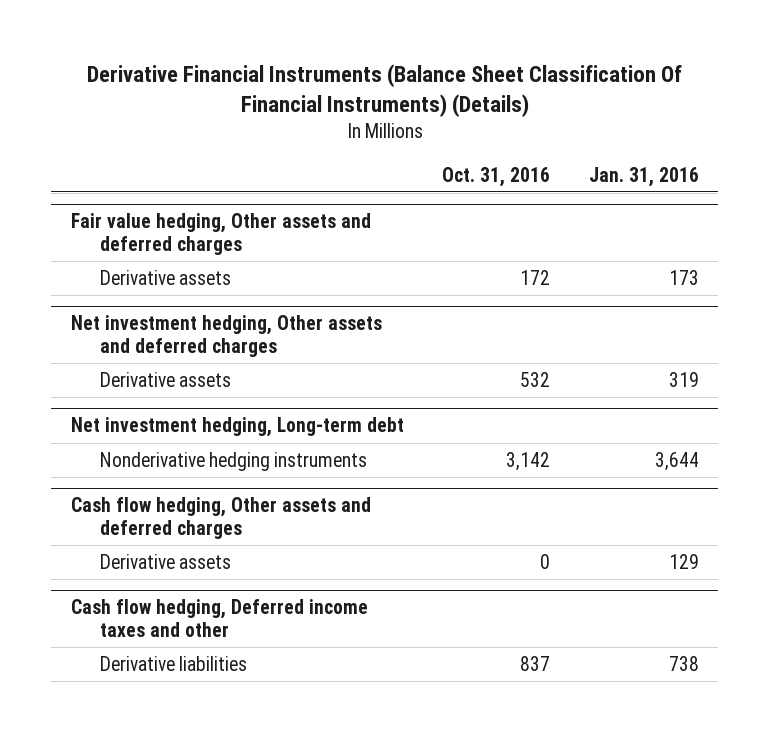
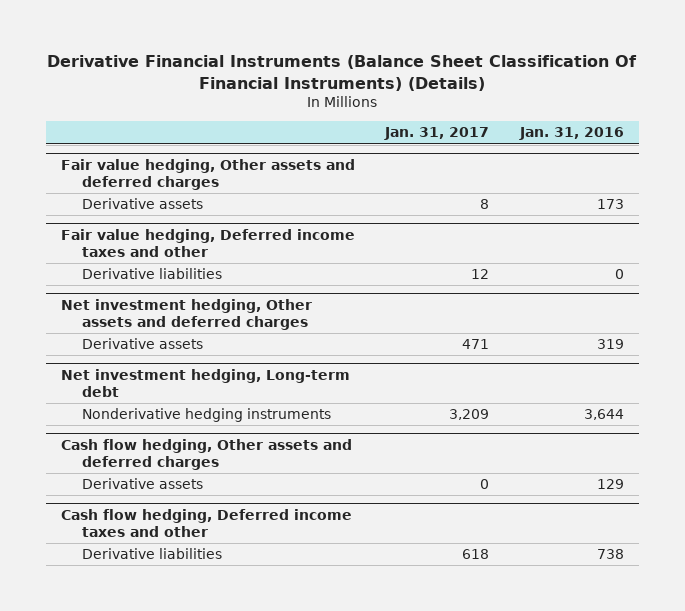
[442,166,551,187] Oct. 31, 2016 -> none
none -> [384,127,490,141] Jan. 31, 2017
none -> [61,228,356,258] Fair value hedging, Deferred income taxes and other
none -> [81,268,222,280] Derivative liabilities

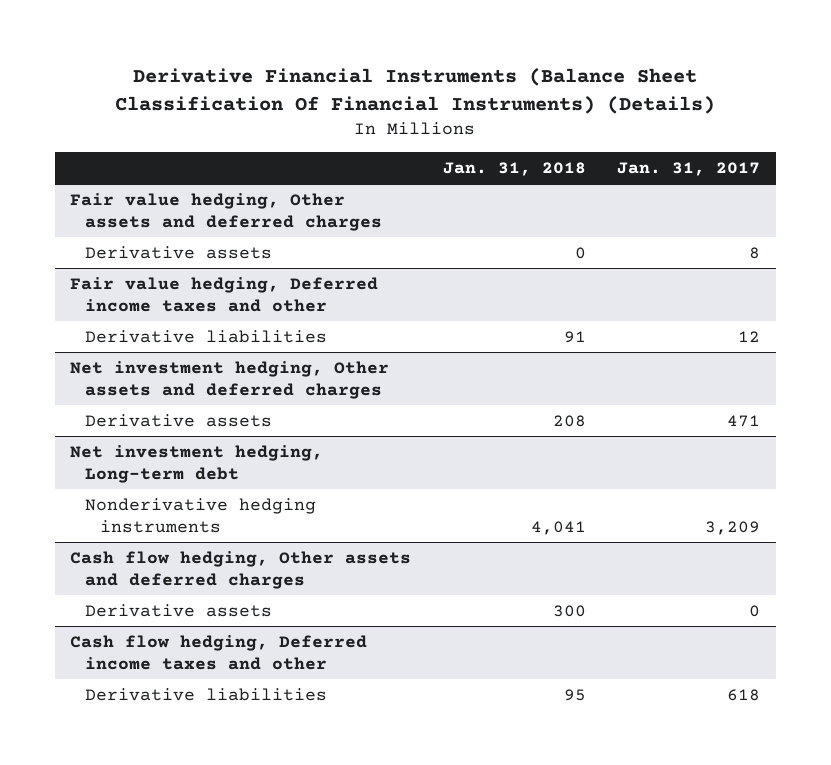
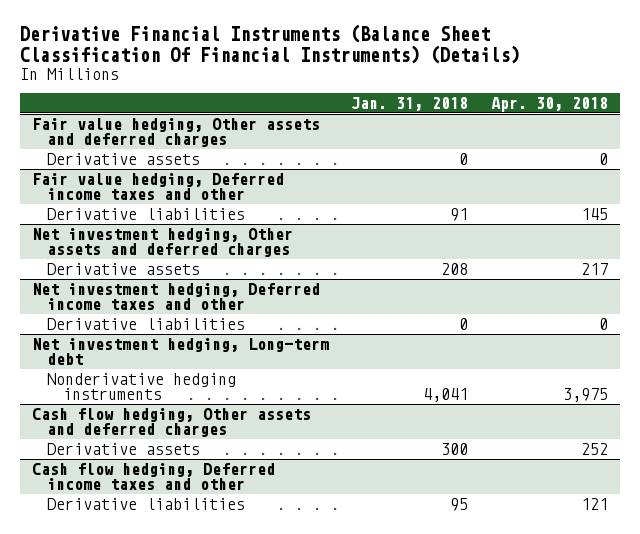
[617,161,761,176] Jan. 31, 2017 -> none
none -> [491,96,609,112] Apr. 30, 2018
none -> [31,282,320,311] Net investment hedging, Deferred income taxes and other
none -> [47,317,246,330] Derivative liabilities

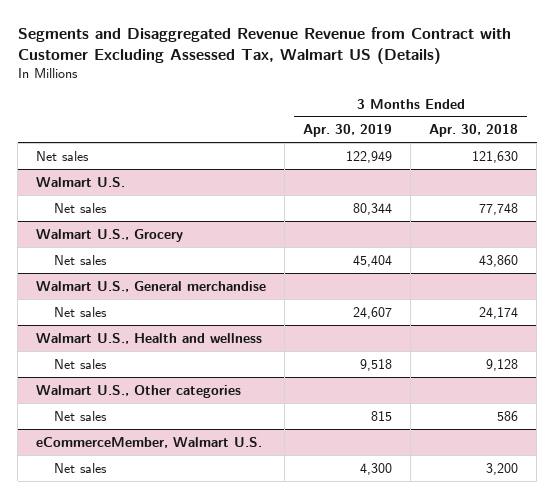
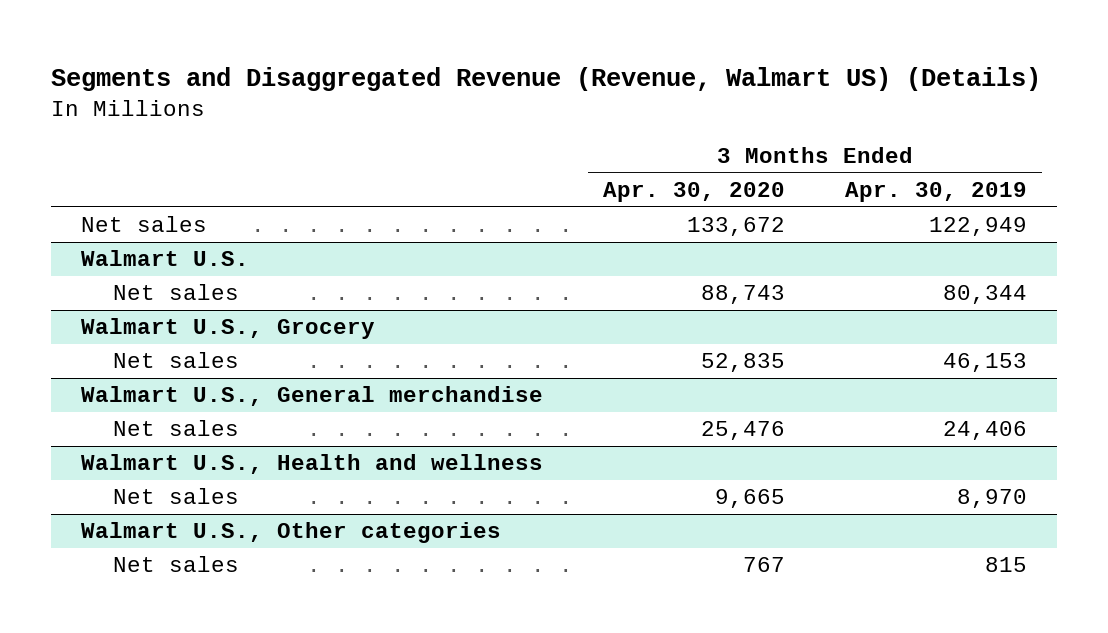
[17,26,511,64] Segments and Disaggregated Revenue Revenue from Contract with Customer Excluding Assessed Tax, Walmart US (Details) -> [51,67,1042,92] Segments and Disaggregated Revenue (Revenue, Walmart US) (Details)
[429,124,519,138] Apr. 30, 2018 -> none
none -> [603,182,786,203] Apr. 30, 2020
[353,254,393,267] 45,404 -> [943,353,1028,373] 46,153
[353,306,393,319] 24,607 -> [943,421,1028,441] 24,406
[360,358,393,371] 9,518 -> [957,489,1028,509] 8,970
[36,436,263,448] eCommerceMember, Walmart U.S. -> none
[53,462,107,473] Net sales -> none

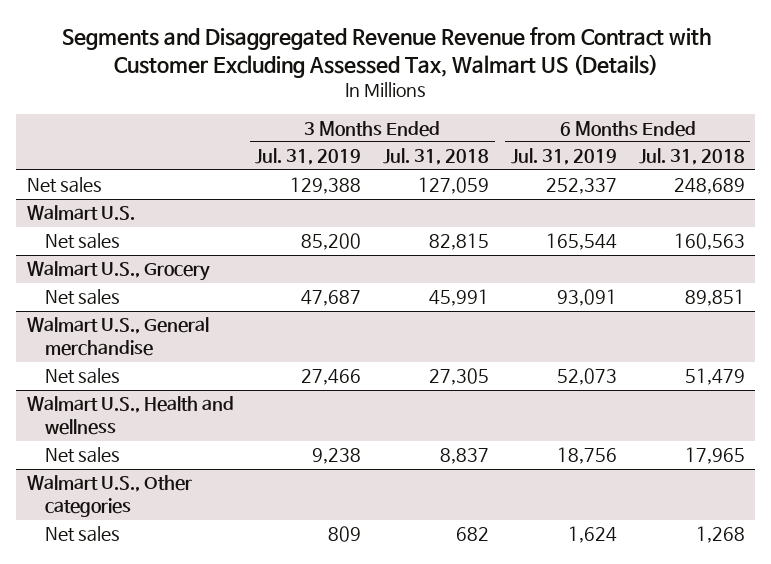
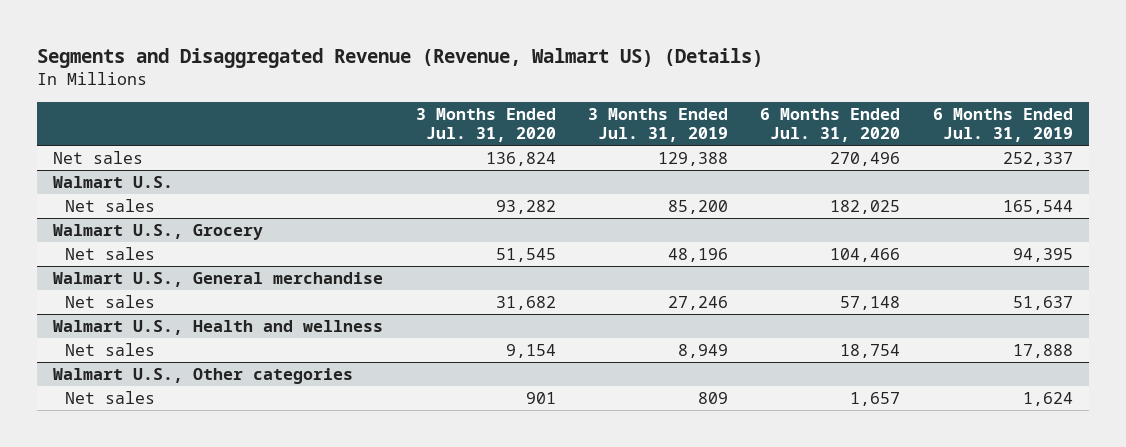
[61,26,711,78] Segments and Disaggregated Revenue Revenue from Contract with Customer Excluding Assessed Tax, Walmart US (Details) -> [36,47,763,68] Segments and Disaggregated Revenue (Revenue, Walmart US) (Details)
[383,148,490,166] Jul. 31, 2018 -> none
[638,148,745,166] Jul. 31, 2018 -> none
none -> [415,107,556,143] 3 Months Ended Jul. 31, 2020
none -> [760,107,901,143] 6 Months Ended Jul. 31, 2020
[301,290,362,307] 47,687 -> [667,247,728,262] 48,196
[556,289,617,307] 93,091 -> [1012,247,1073,262] 94,395
[301,369,362,386] 27,466 -> [667,295,728,310] 27,246
[556,368,617,386] 52,073 -> [1012,295,1073,310] 51,637
[312,448,362,465] 9,238 -> [677,343,728,358] 8,949
[556,447,617,465] 18,756 -> [1012,343,1073,358] 17,888

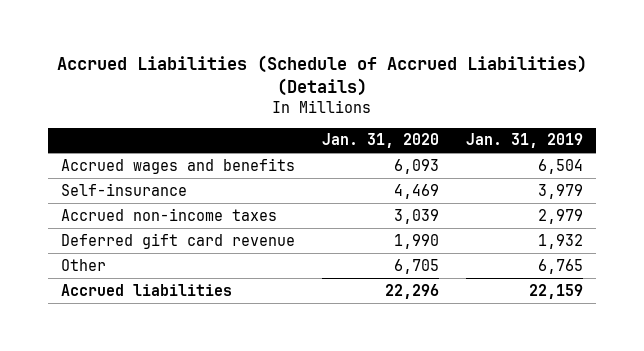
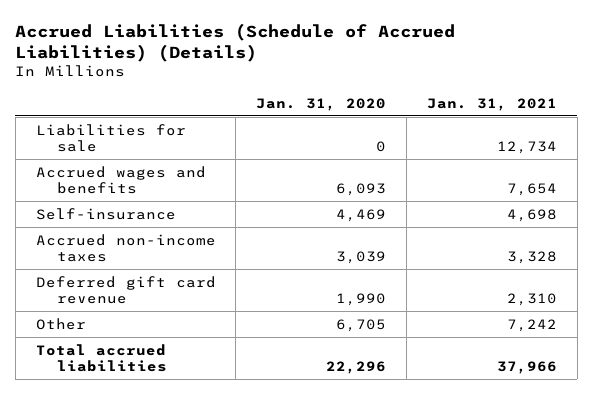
[465,133,583,149] Jan. 31, 2019 -> none
none -> [426,97,557,111] Jan. 31, 2021
none -> [35,123,186,152] Liabilities for sale
[61,283,233,296] Accrued liabilities -> [35,343,168,372] Total accrued liabilities

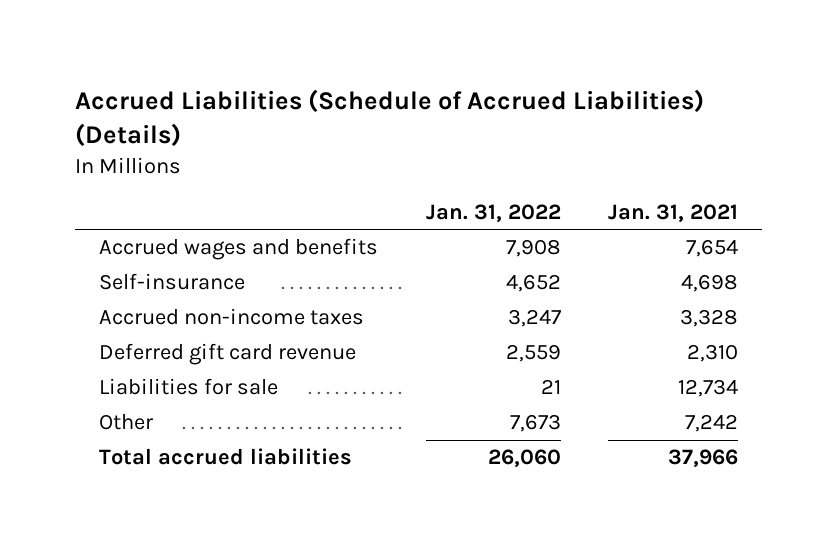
[256,97,387,111] Jan. 31, 2020 -> none
none -> [425,203,561,222] Jan. 31, 2022
[35,123,186,152] Liabilities for sale -> [98,378,278,396] Liabilities for sale

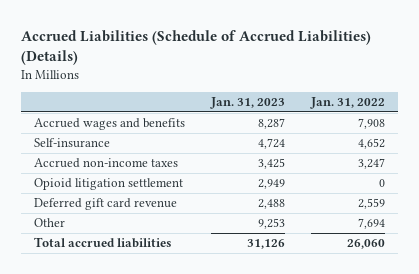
[608,203,739,222] Jan. 31, 2021 -> none
none -> [209,96,285,109] Jan. 31, 2023
none -> [33,178,183,191] Opioid litigation settlement
[98,378,278,396] Liabilities for sale -> none
[509,414,561,433] 7,673 -> [358,218,386,230] 7,694

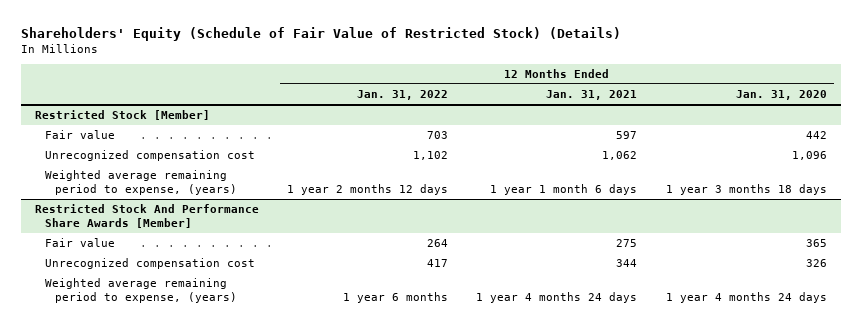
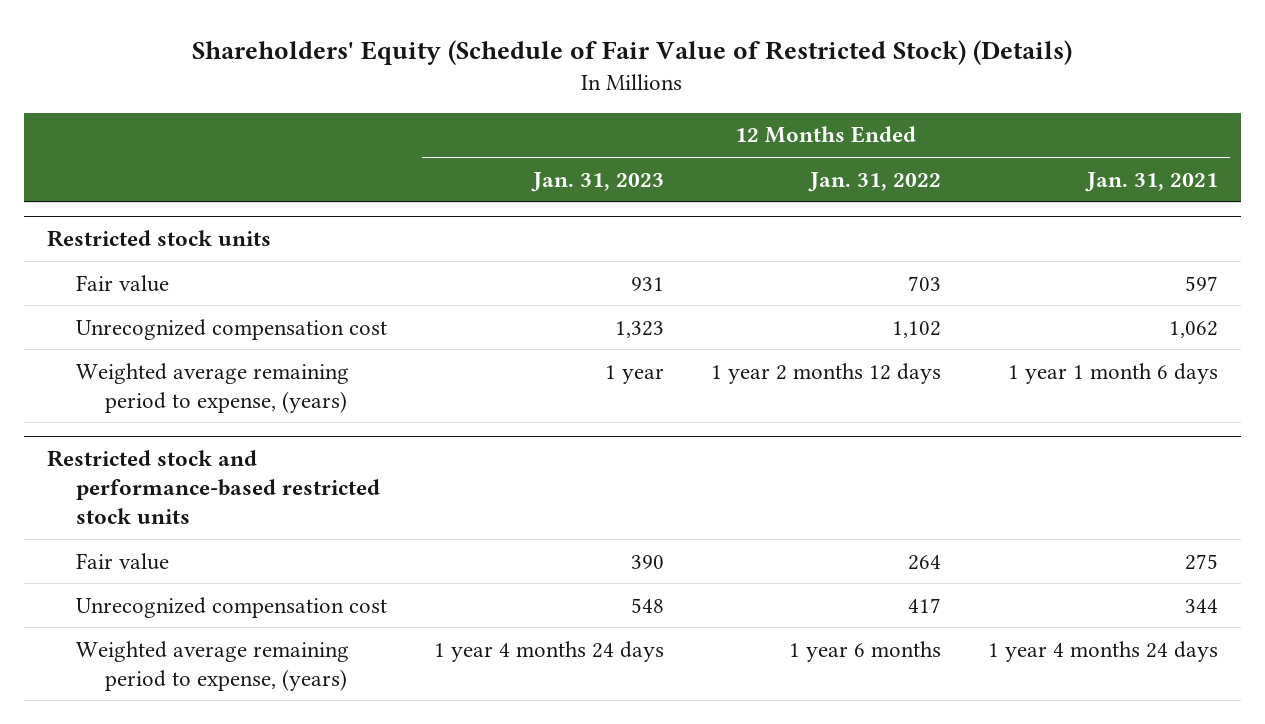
[735,90,827,101] Jan. 31, 2020 -> none
none -> [531,171,665,192] Jan. 31, 2023
[35,110,211,121] Restricted Stock [Member] -> [47,230,272,248] Restricted stock units
[35,204,260,228] Restricted Stock And Performance Share Awards [Member] -> [47,450,381,525] Restricted stock and performance-based restricted stock units

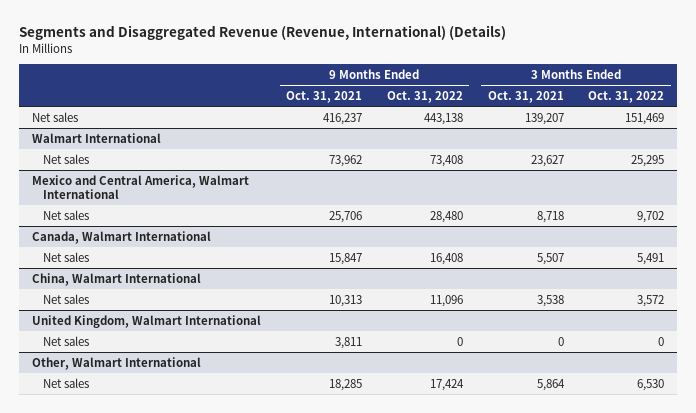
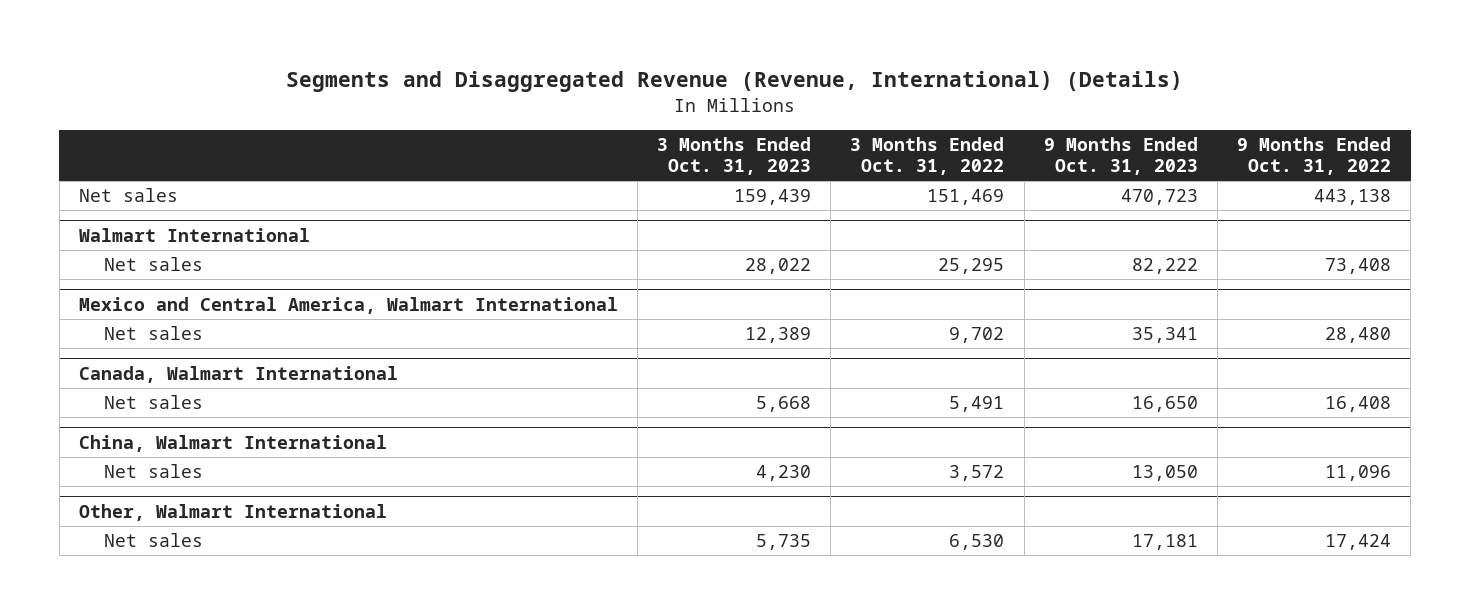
[285,90,362,103] Oct. 31, 2021 -> none
[487,90,564,103] Oct. 31, 2021 -> none
none -> [657,137,812,176] 3 Months Ended Oct. 31, 2023
none -> [1043,137,1198,176] 9 Months Ended Oct. 31, 2023
[31,314,261,328] United Kingdom, Walmart International -> none
[43,335,90,346] Net sales -> none

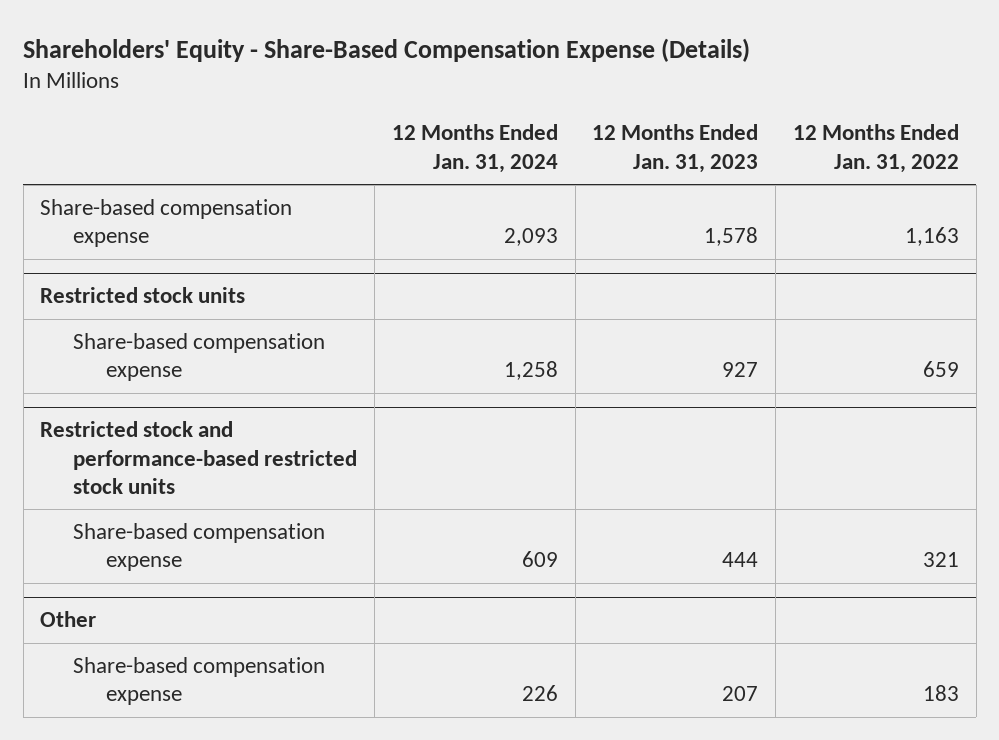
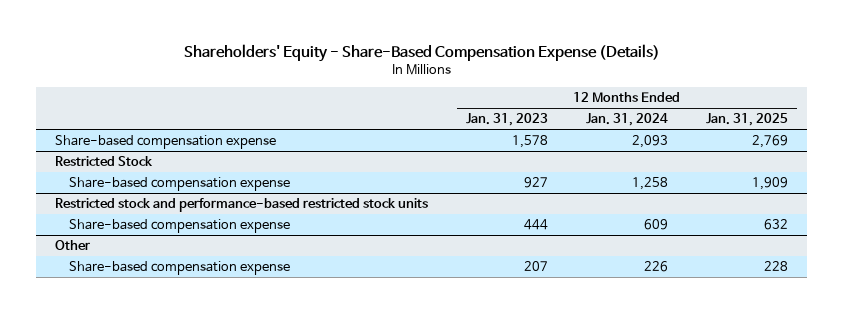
[793,124,960,173] 12 Months Ended Jan. 31, 2022 -> none
none -> [705,113,788,127] Jan. 31, 2025
[40,287,246,304] Restricted stock units -> [55,156,154,167] Restricted Stock

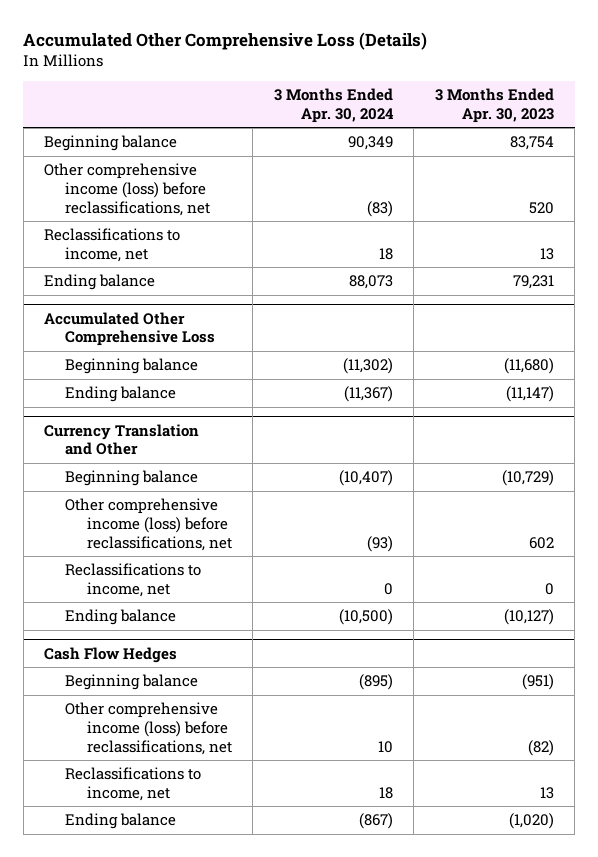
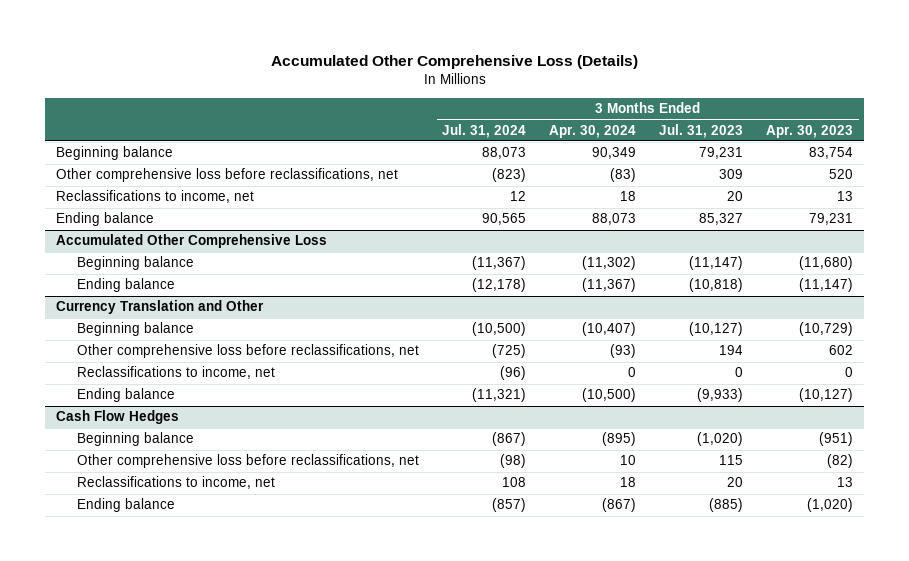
none -> [442,123,527,138] Jul. 31, 2024
none -> [658,123,743,138] Jul. 31, 2023
[44,163,211,216] Other comprehensive income (loss) before reclassifications, net -> [56,168,399,183] Other comprehensive loss before reclassifications, net
[65,498,232,551] Other comprehensive income (loss) before reclassifications, net -> [77,344,420,359] Other comprehensive loss before reclassifications, net
[65,702,232,755] Other comprehensive income (loss) before reclassifications, net -> [77,454,420,469] Other comprehensive loss before reclassifications, net

